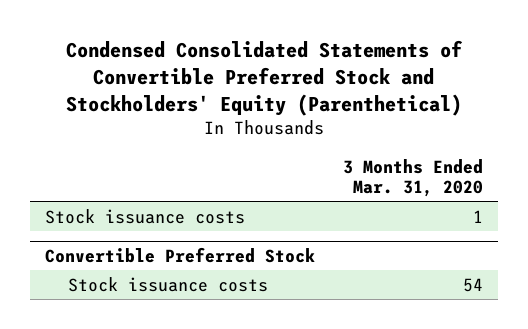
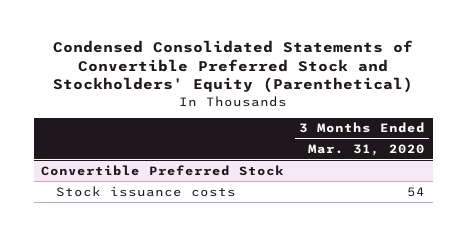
[44,208,245,224] Stock issuance costs -> none

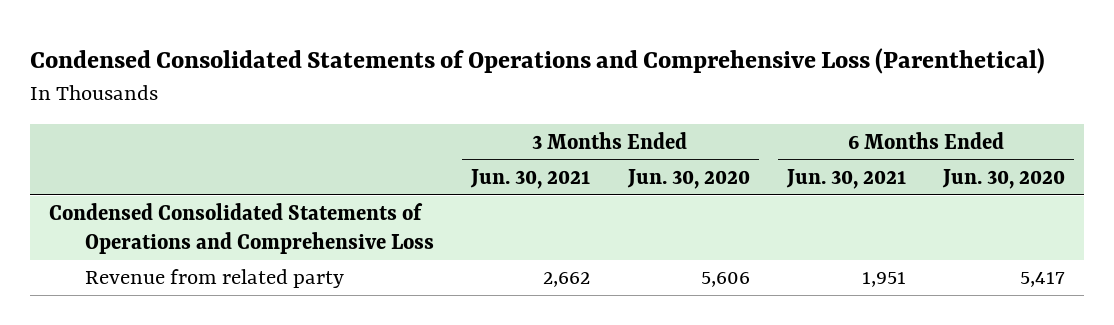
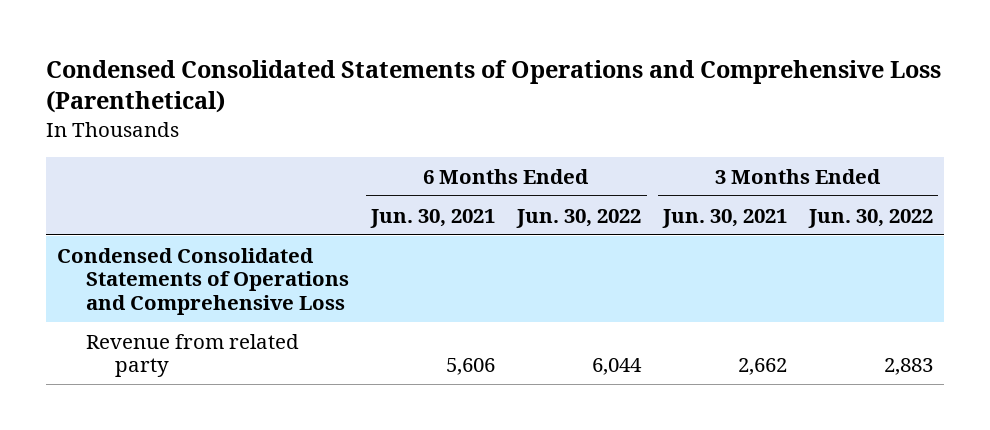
[626,168,750,189] Jun. 30, 2020 -> none
[942,168,1066,189] Jun. 30, 2020 -> none
none -> [516,208,642,228] Jun. 30, 2022
none -> [808,208,934,228] Jun. 30, 2022
[861,272,906,288] 1,951 -> [446,358,496,376] 5,606

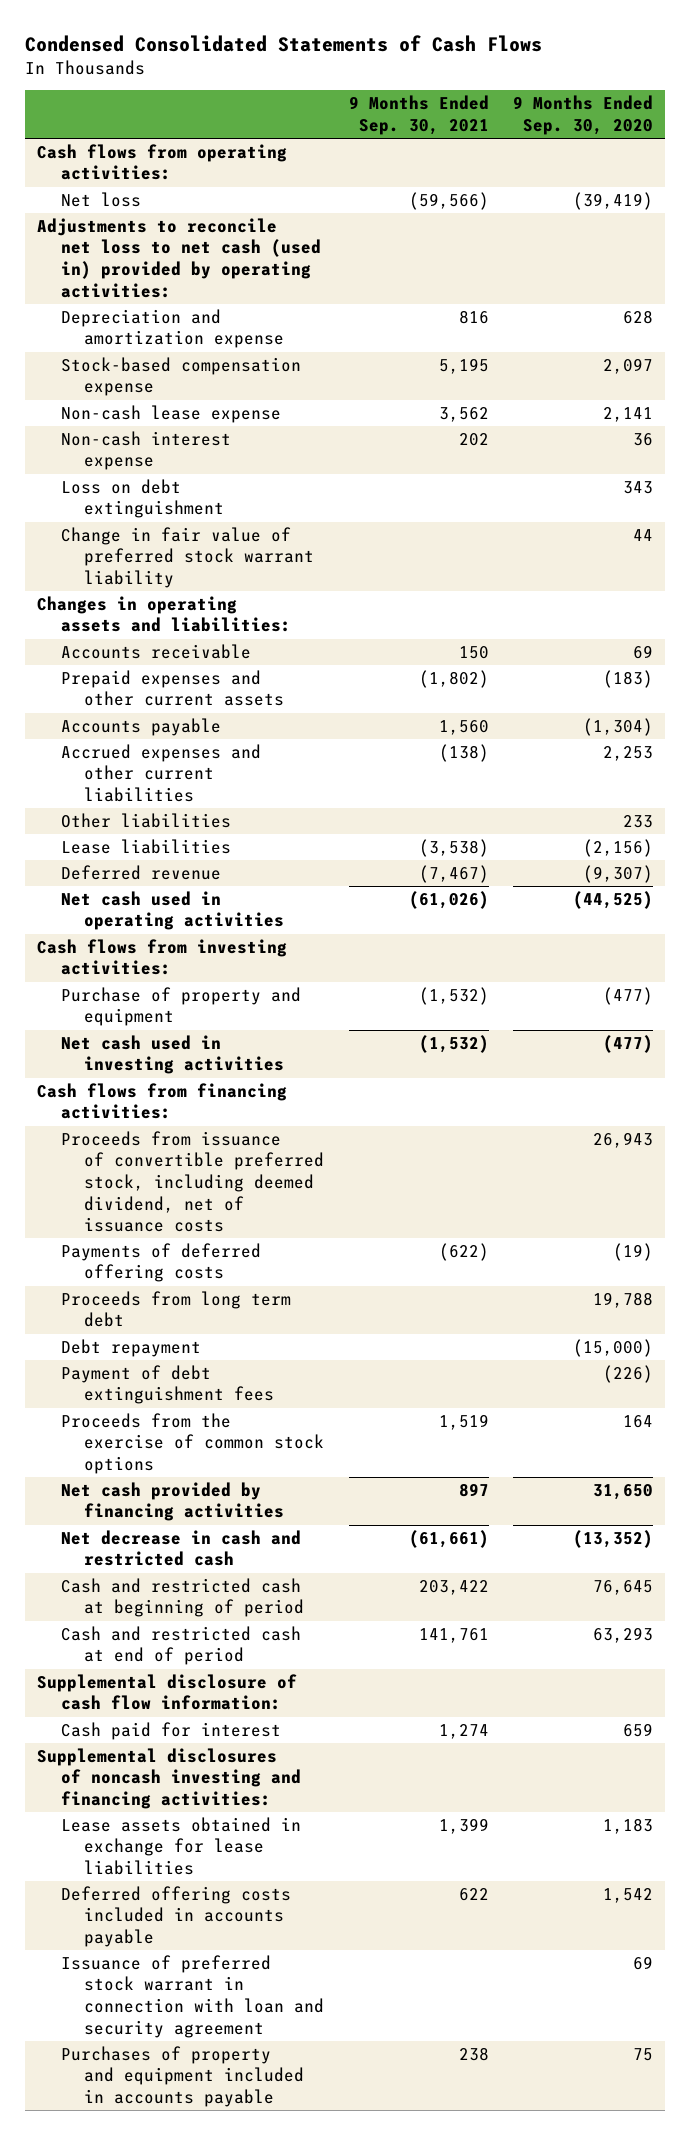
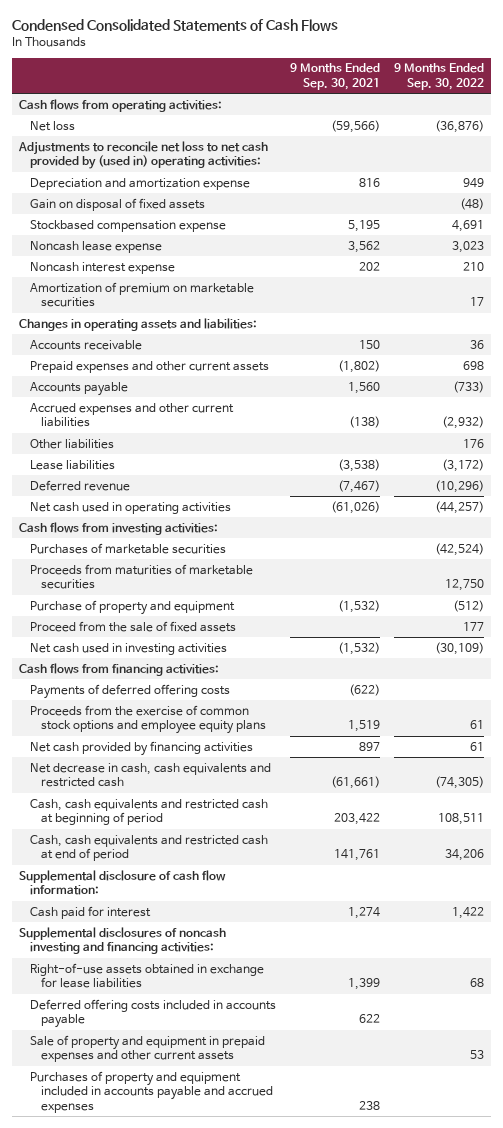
[513,95,654,135] 9 Months Ended Sep. 30, 2020 -> none
none -> [394,63,485,91] 9 Months Ended Sep. 30, 2022
[37,217,321,298] Adjustments to reconcile net loss to net cash (used in) provided by operating activities: -> [18,140,269,170] Adjustments to reconcile net loss to net cash provided by (used in) operating activities:
[60,478,224,519] Loss on debt extinguishment -> none
[60,526,314,589] Change in fair value of preferred stock warrant liability -> none
none -> [29,197,205,211] Gain on disposal of fixed assets
[60,356,301,397] Stock-based compensation expense -> [29,219,226,232] Stockbased compensation expense
[60,404,281,423] Non-cash lease expense -> [29,240,162,253] Noncash lease expense
[60,430,231,471] Non-cash interest expense -> [29,261,175,274] Noncash interest expense
none -> [29,281,254,308] Amortization of premium on marketable securities
none -> [29,542,226,554] Purchases of marketable securities
none -> [29,563,253,590] Proceeds from maturities of marketable securities
none -> [29,620,236,632] Proceed from the sale of fixed assets
[60,1130,324,1233] Proceeds from issuance of convertible preferred stock, including deemed dividend, net of issuance costs -> none
[60,1290,291,1328] Proceeds from long term debt -> none
[60,1338,201,1357] Debt repayment -> none
[60,1364,274,1405] Payment of debt extinguishment fees -> none
[60,1412,324,1475] Proceeds from the exercise of common stock options -> [29,704,266,735] Proceeds from the exercise of common stock options and employee equity plans
[60,1529,301,1567] Net decrease in cash and restricted cash -> [29,762,271,788] Net decrease in cash, cash equivalents and restricted cash
[60,1577,304,1618] Cash and restricted cash at beginning of period -> [29,798,268,826] Cash, cash equivalents and restricted cash at beginning of period
[60,1625,301,1666] Cash and restricted cash at end of period -> [29,834,268,862] Cash, cash equivalents and restricted cash at end of period
[60,1816,301,1876] Lease assets obtained in exchange for lease liabilities -> [29,962,264,989] Right-of-use assets obtained in exchange for lease liabilities
[60,1954,324,2038] Issuance of preferred stock warrant in connection with loan and security agreement -> none
none -> [29,1034,265,1063] Sale of property and equipment in prepaid expenses and other current assets
[60,2045,304,2108] Purchases of property and equipment included in accounts payable -> [29,1070,273,1114] Purchases of property and equipment included in accounts payable and accrued expenses

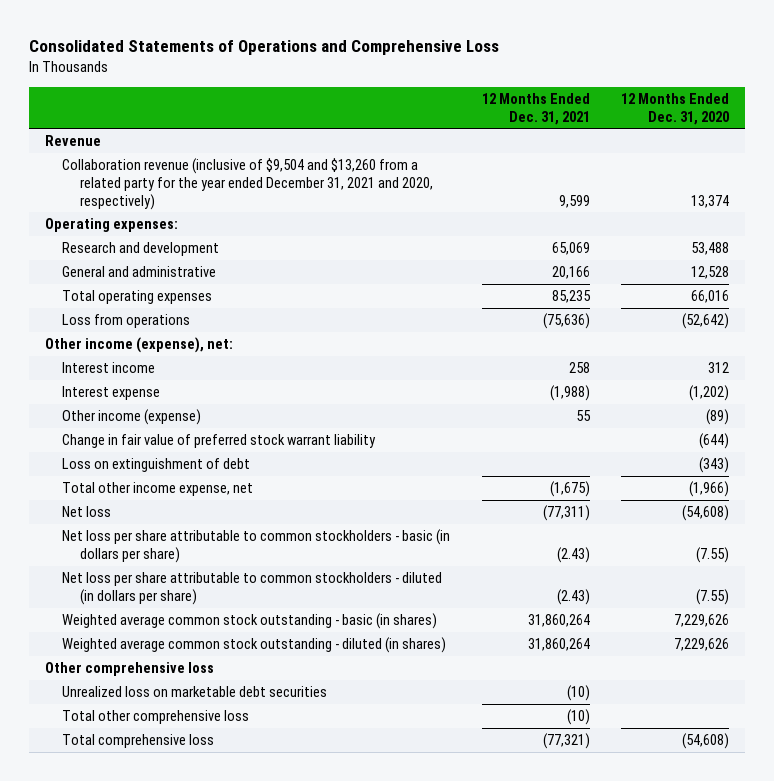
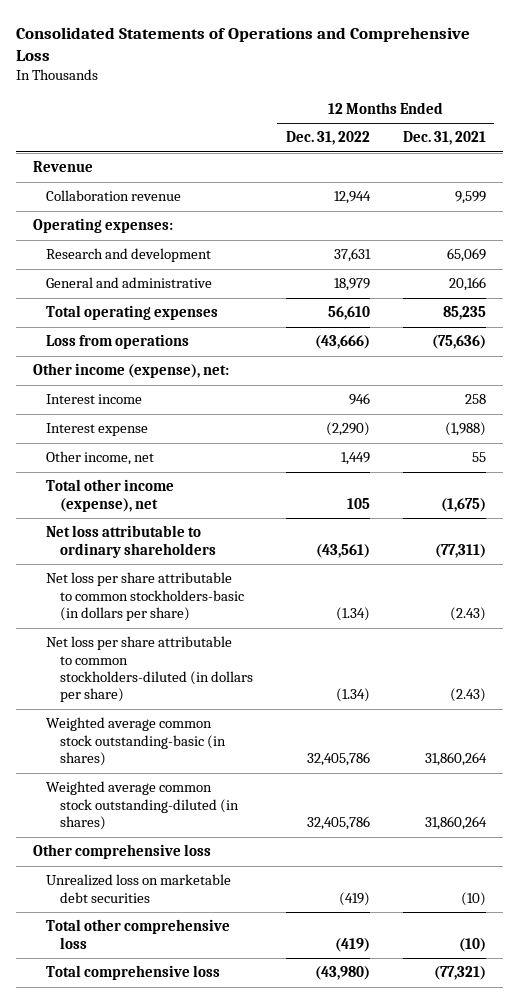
[620,92,729,125] 12 Months Ended Dec. 31, 2020 -> none
none -> [285,131,370,146] Dec. 31, 2022
[62,158,433,210] Collaboration revenue (inclusive of $9,504 and $13,260 from a related party for the year ended December 31, 2021 and 2020, respectively) -> [46,190,182,202] Collaboration revenue
[62,434,377,449] Change in fair value of preferred stock warrant liability -> none
[62,458,251,473] Loss on extinguishment of debt -> none
[62,409,202,426] Other income (expense) -> [46,451,155,466] Other income, net
[62,482,254,497] Total other income expense, net -> [46,479,175,512] Total other income (expense), net
[62,506,112,518] Net loss -> [46,525,216,558] Net loss attributable to ordinary shareholders
[62,529,451,563] Net loss per share attributable to common stockholders - basic (in dollars per share) -> [46,572,244,622] Net loss per share attributable to common stockholders-basic (in dollars per share)
[62,572,443,605] Net loss per share attributable to common stockholders - diluted (in dollars per share) -> [46,636,253,703] Net loss per share attributable to common stockholders-diluted (in dollars per share)
[62,613,438,630] Weighted average common stock outstanding - basic (in shares) -> [46,717,226,767] Weighted average common stock outstanding-basic (in shares)
[62,637,447,654] Weighted average common stock outstanding - diluted (in shares) -> [46,781,239,831] Weighted average common stock outstanding-diluted (in shares)

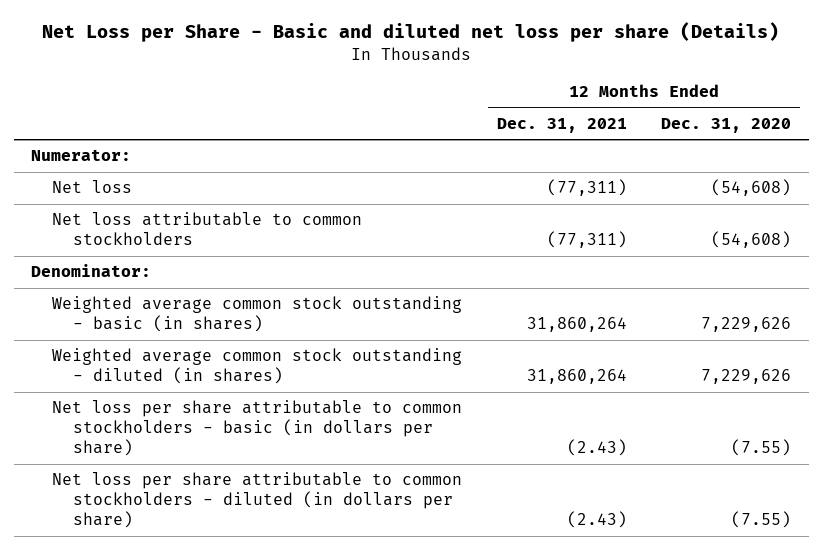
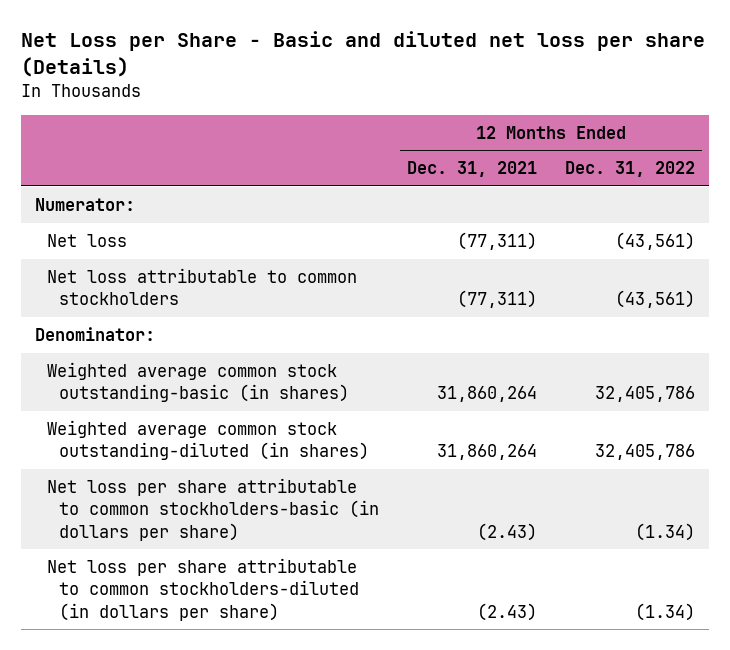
[661,118,792,134] Dec. 31, 2020 -> none
none -> [565,161,696,178] Dec. 31, 2022
[52,296,463,333] Weighted average common stock outstanding - basic (in shares) -> [46,362,350,403] Weighted average common stock outstanding-basic (in shares)
[52,348,463,385] Weighted average common stock outstanding - diluted (in shares) -> [46,420,370,461] Weighted average common stock outstanding-diluted (in shares)
[52,400,463,457] Net loss per share attributable to common stockholders - basic (in dollars per share) -> [46,478,380,541] Net loss per share attributable to common stockholders-basic (in dollars per share)
[52,472,463,529] Net loss per share attributable to common stockholders - diluted (in dollars per share) -> [46,558,360,621] Net loss per share attributable to common stockholders-diluted (in dollars per share)

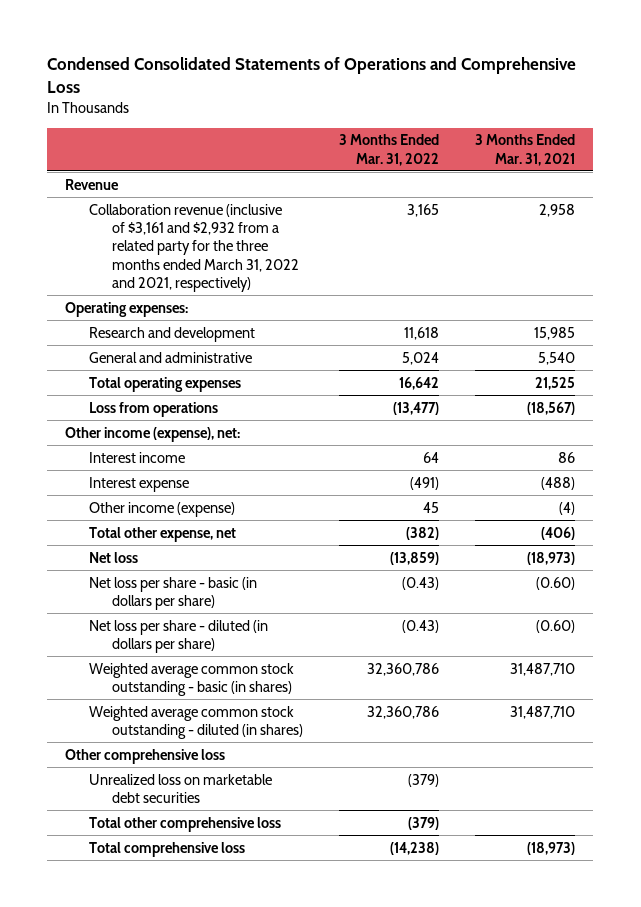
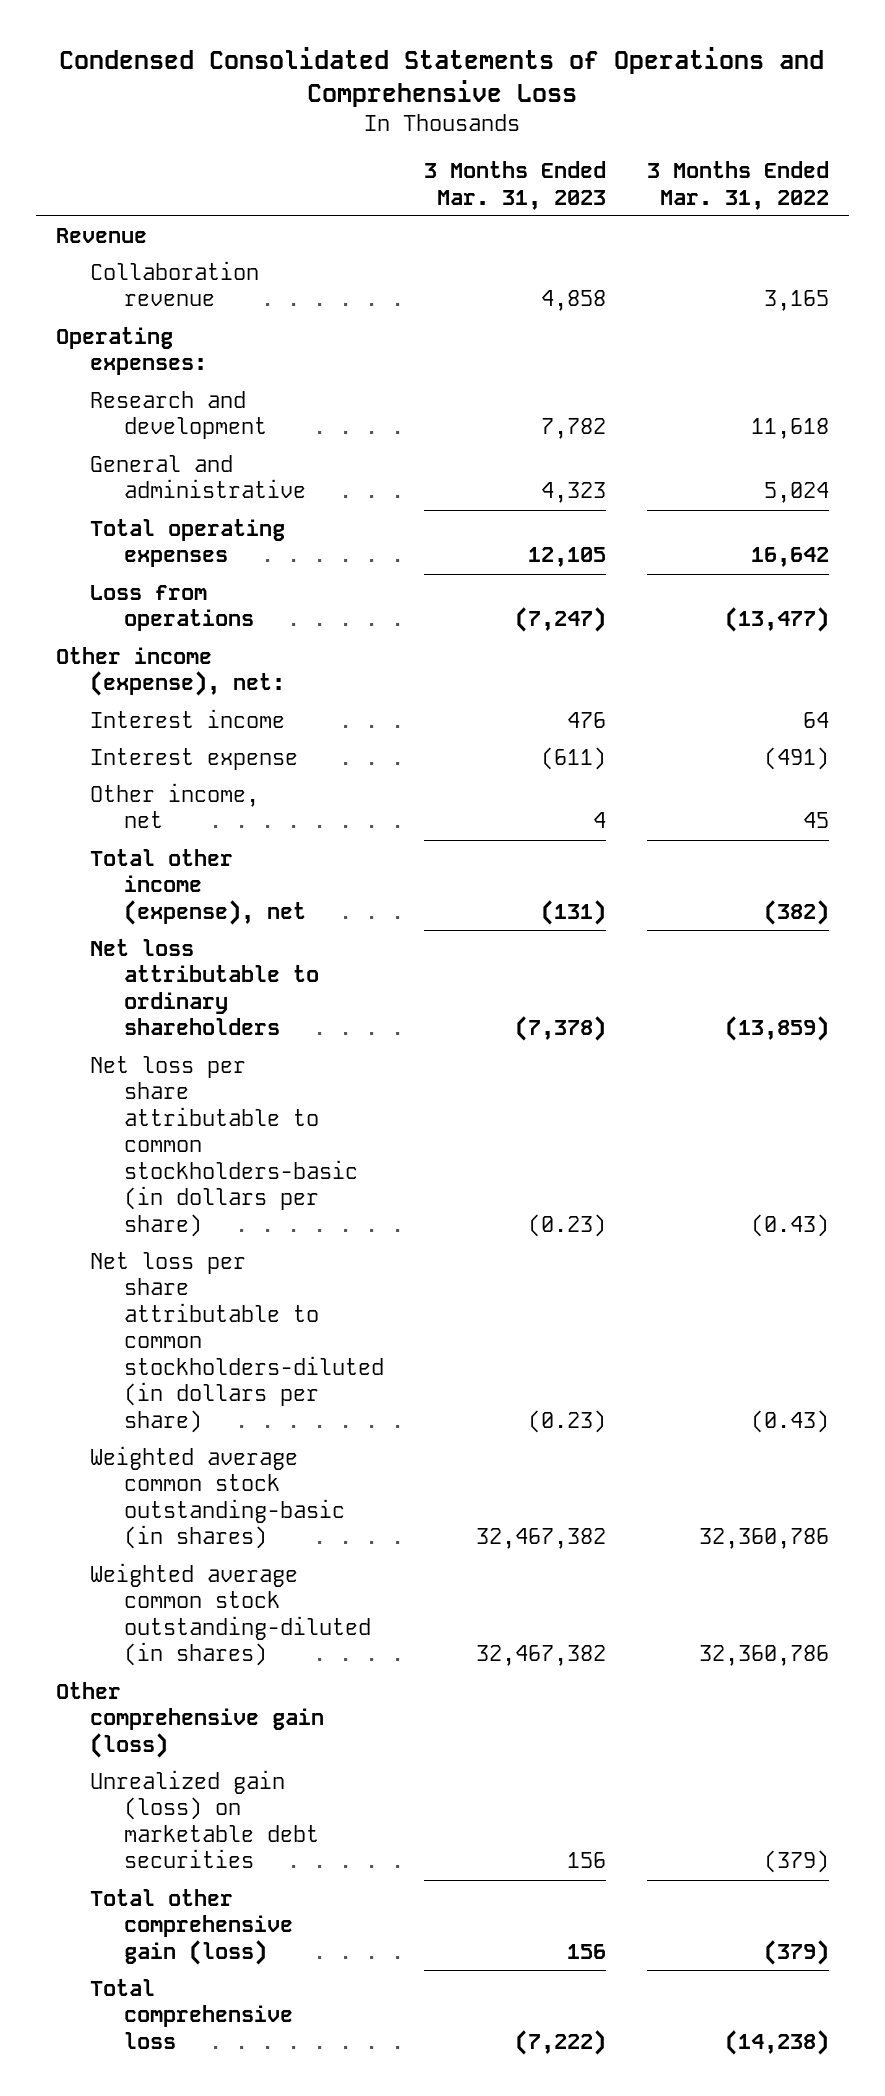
[475,134,576,166] 3 Months Ended Mar. 31, 2021 -> none
none -> [424,161,607,210] 3 Months Ended Mar. 31, 2023
[88,203,300,293] Collaboration revenue (inclusive of $3,161 and $2,932 from a related party for the three months ended March 31, 2022 and 2021, respectively) -> [90,261,260,307] Collaboration revenue
[88,501,235,517] Other income (expense) -> [90,783,260,829] Other income, net
[88,526,236,542] Total other expense, net -> [90,849,307,925] Total other income (expense), net
[88,551,138,563] Net loss -> [90,939,320,1036] Net loss attributable to ordinary shareholders
[88,576,257,610] Net loss per share - basic (in dollars per share) -> [90,1056,359,1237] Net loss per share attributable to common stockholders-basic (in dollars per share)
[88,619,268,653] Net loss per share - diluted (in dollars per share) -> [90,1252,385,1433] Net loss per share attributable to common stockholders-diluted (in dollars per share)
[88,662,294,696] Weighted average common stock outstanding - basic (in shares) -> [90,1446,346,1550] Weighted average common stock outstanding-basic (in shares)
[88,705,304,739] Weighted average common stock outstanding - diluted (in shares) -> [90,1563,372,1667] Weighted average common stock outstanding-diluted (in shares)
[65,748,226,764] Other comprehensive loss -> [56,1682,325,1758] Other comprehensive gain (loss)
[88,773,272,803] Unrealized loss on marketable debt securities -> [90,1770,320,1869] Unrealized gain (loss) on marketable debt securities
[88,816,281,832] Total other comprehensive loss -> [90,1889,294,1965] Total other comprehensive gain (loss)

